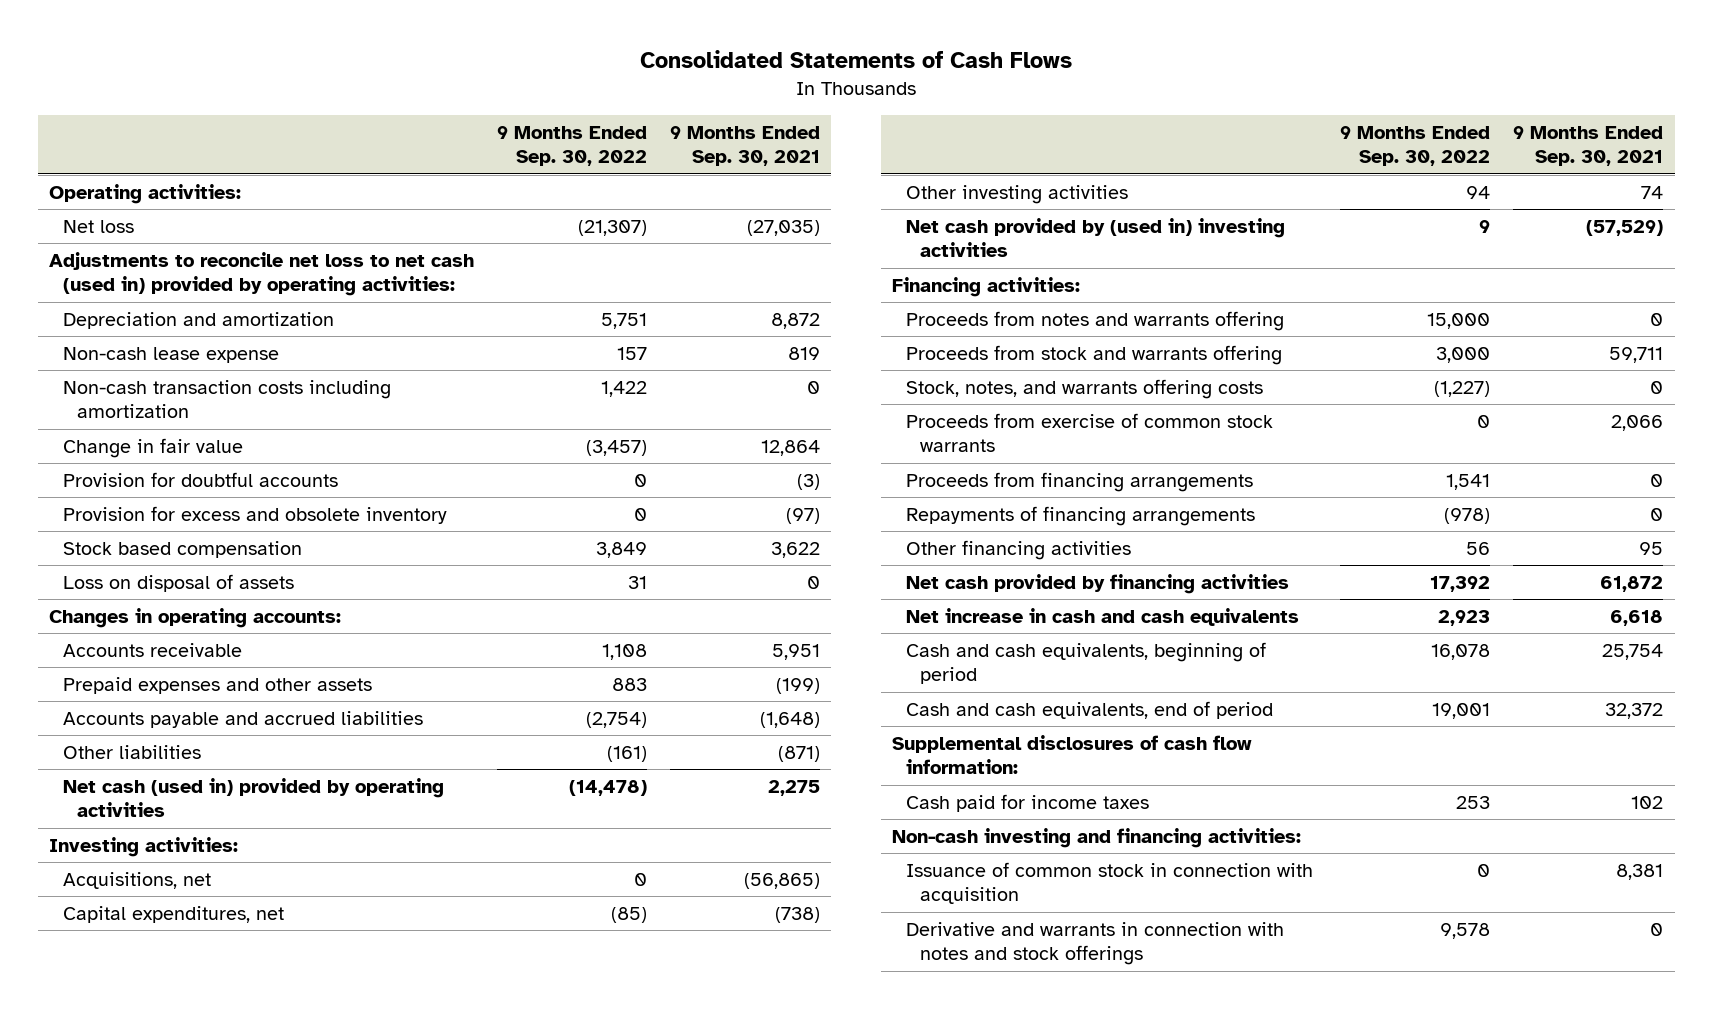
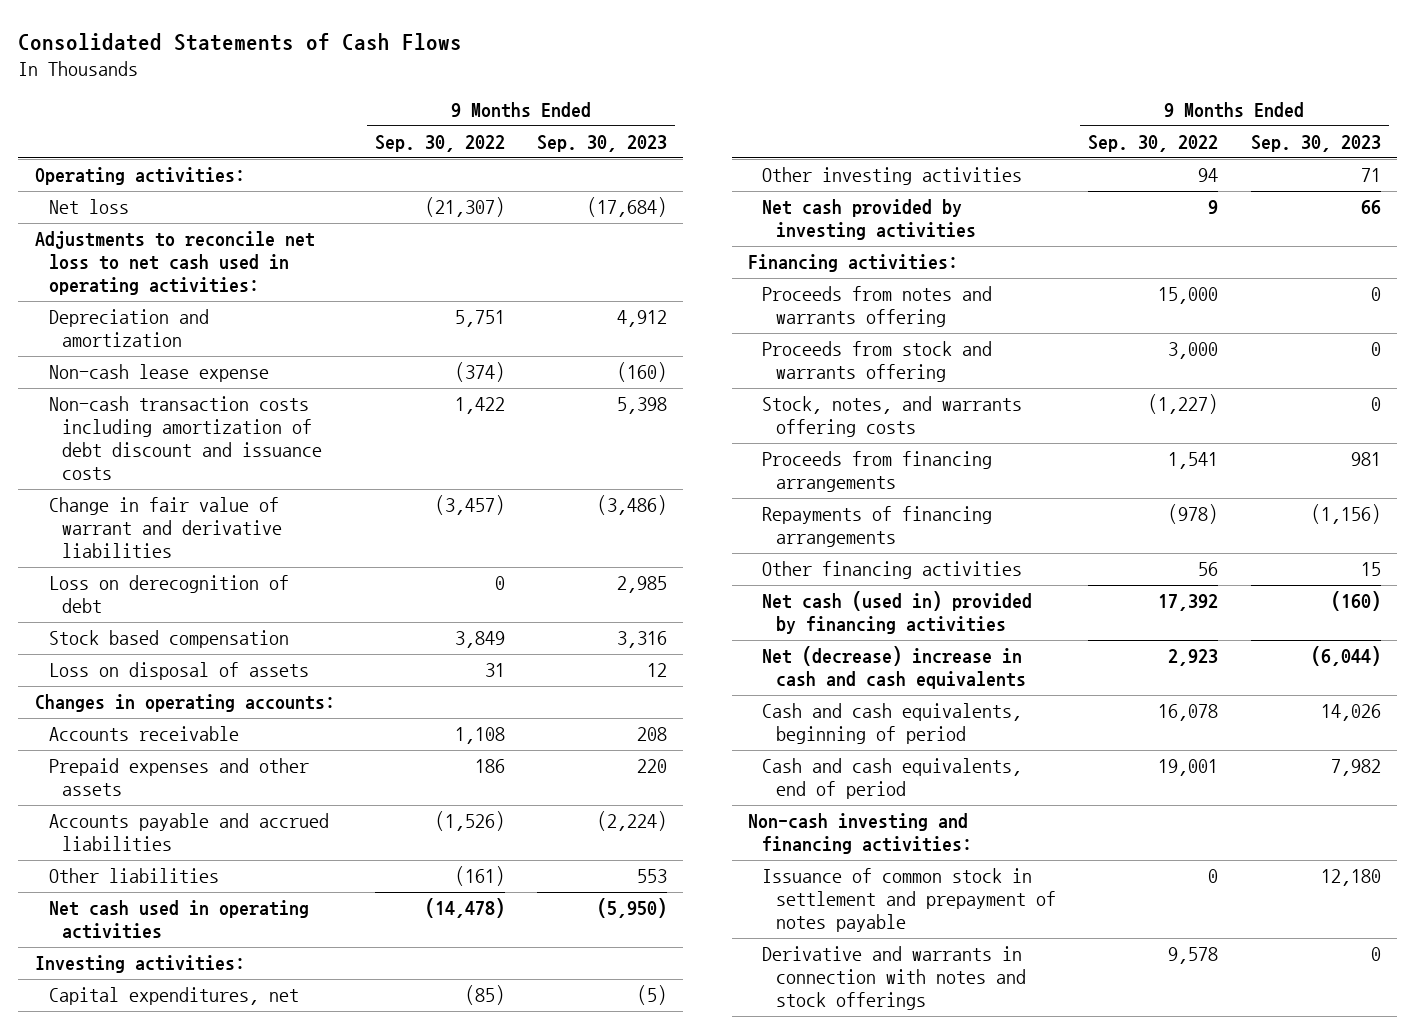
[669,125,820,167] 9 Months Ended Sep. 30, 2021 -> none
none -> [537,135,668,153] Sep. 30, 2023
[49,251,475,297] Adjustments to reconcile net loss to net cash (used in) provided by operating activities: -> [34,231,315,295] Adjustments to reconcile net loss to net cash used in operating activities:
[62,471,338,487] Provision for doubtful accounts -> none
[62,505,447,524] Provision for excess and obsolete inventory -> none
[617,346,648,360] 157 -> [454,362,505,383] (374)
[62,379,391,419] Non-cash transaction costs including amortization -> [48,396,323,480] Non-cash transaction costs including amortization of debt discount and issuance costs
[62,437,243,458] Change in fair value -> [48,497,283,558] Change in fair value of warrant and derivative liabilities
none -> [48,575,289,614] Loss on derecognition of debt
[612,677,648,691] 883 -> [474,759,505,774] 186
[586,711,648,728] (2,754) -> [434,811,505,832] (1,526)
[62,777,444,818] Net cash (used in) provided by operating activities -> [48,900,309,940] Net cash used in operating activities
[62,871,211,889] Acquisitions, net -> none
[906,217,1286,258] Net cash provided by (used in) investing activities -> [762,199,976,241] Net cash provided by investing activities
[906,412,1274,453] Proceeds from exercise of common stock warrants -> none
[906,573,1290,594] Net cash provided by financing activities -> [762,591,1033,635] Net cash (used in) provided by financing activities
[906,607,1300,626] Net increase in cash and cash equivalents -> [762,646,1026,690] Net (decrease) increase in cash and cash equivalents
[892,734,1253,775] Supplemental disclosures of cash flow information: -> none
[906,793,1150,812] Cash paid for income taxes -> none
[906,861,1314,905] Issuance of common stock in connection with acquisition -> none
none -> [762,868,1056,932] Issuance of common stock in settlement and prepayment of notes payable

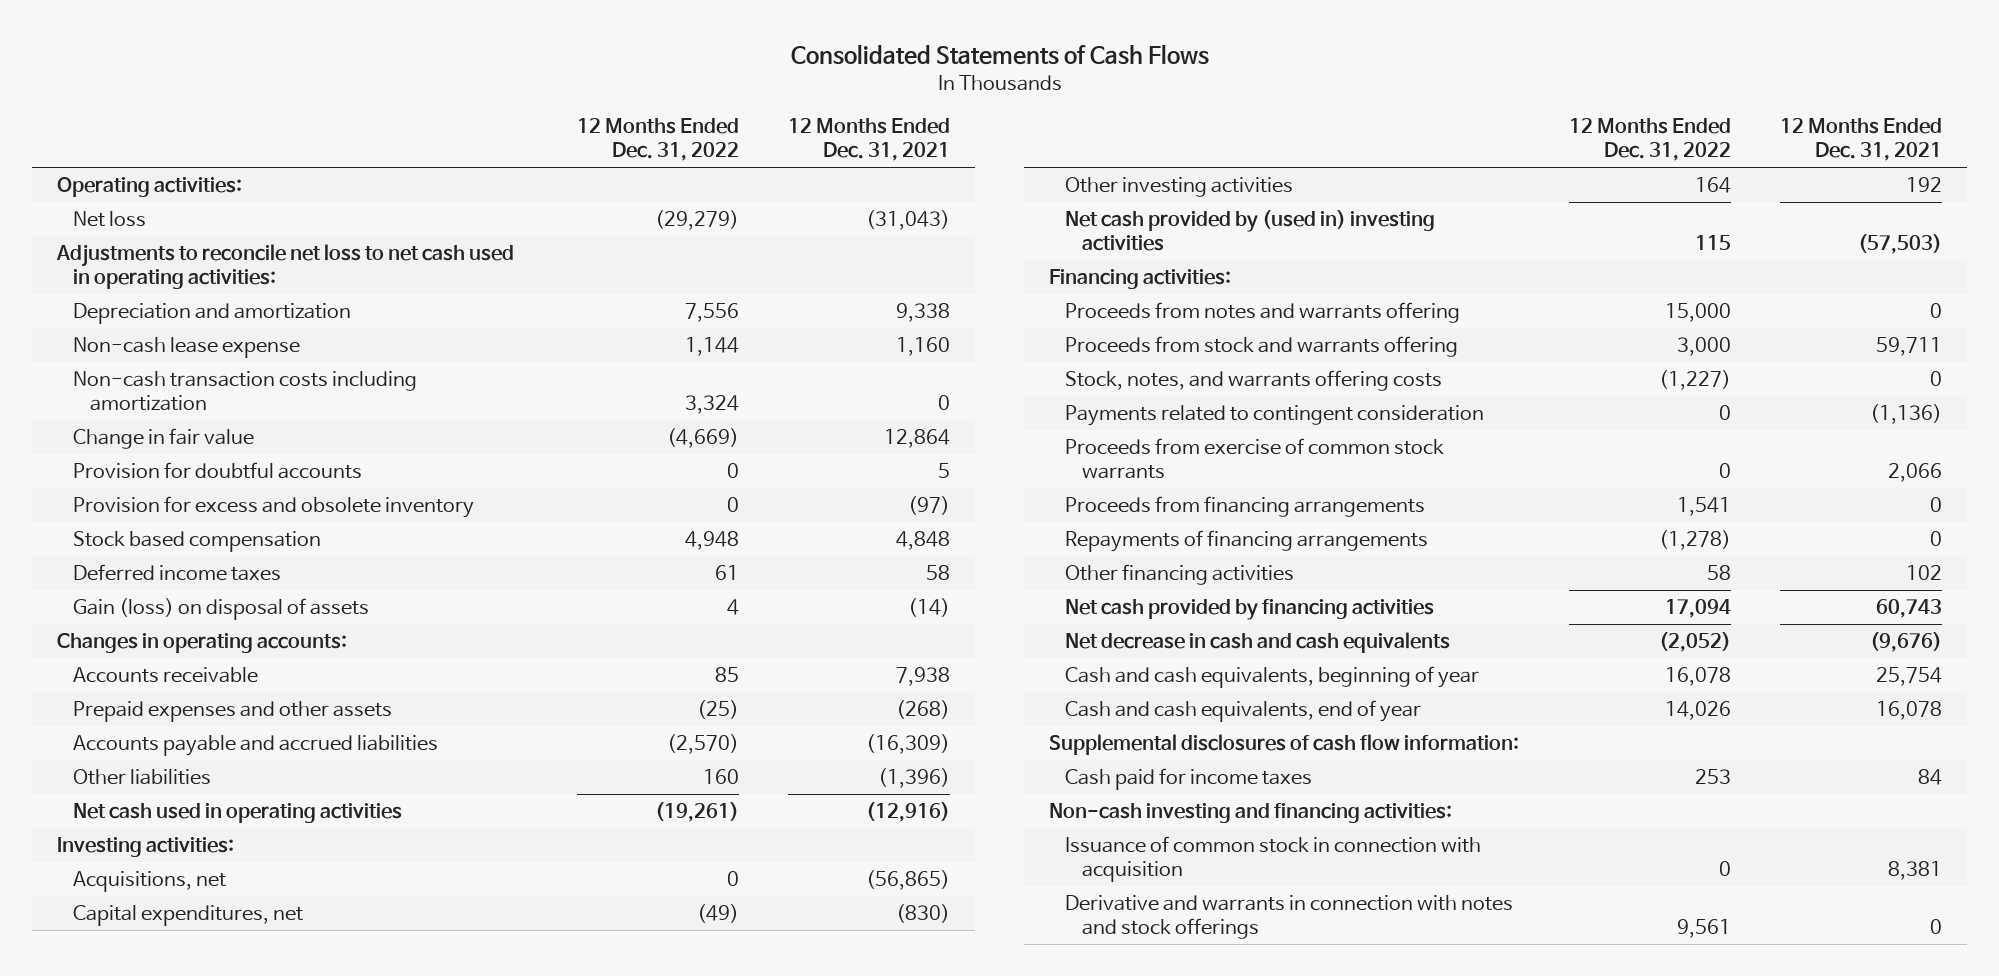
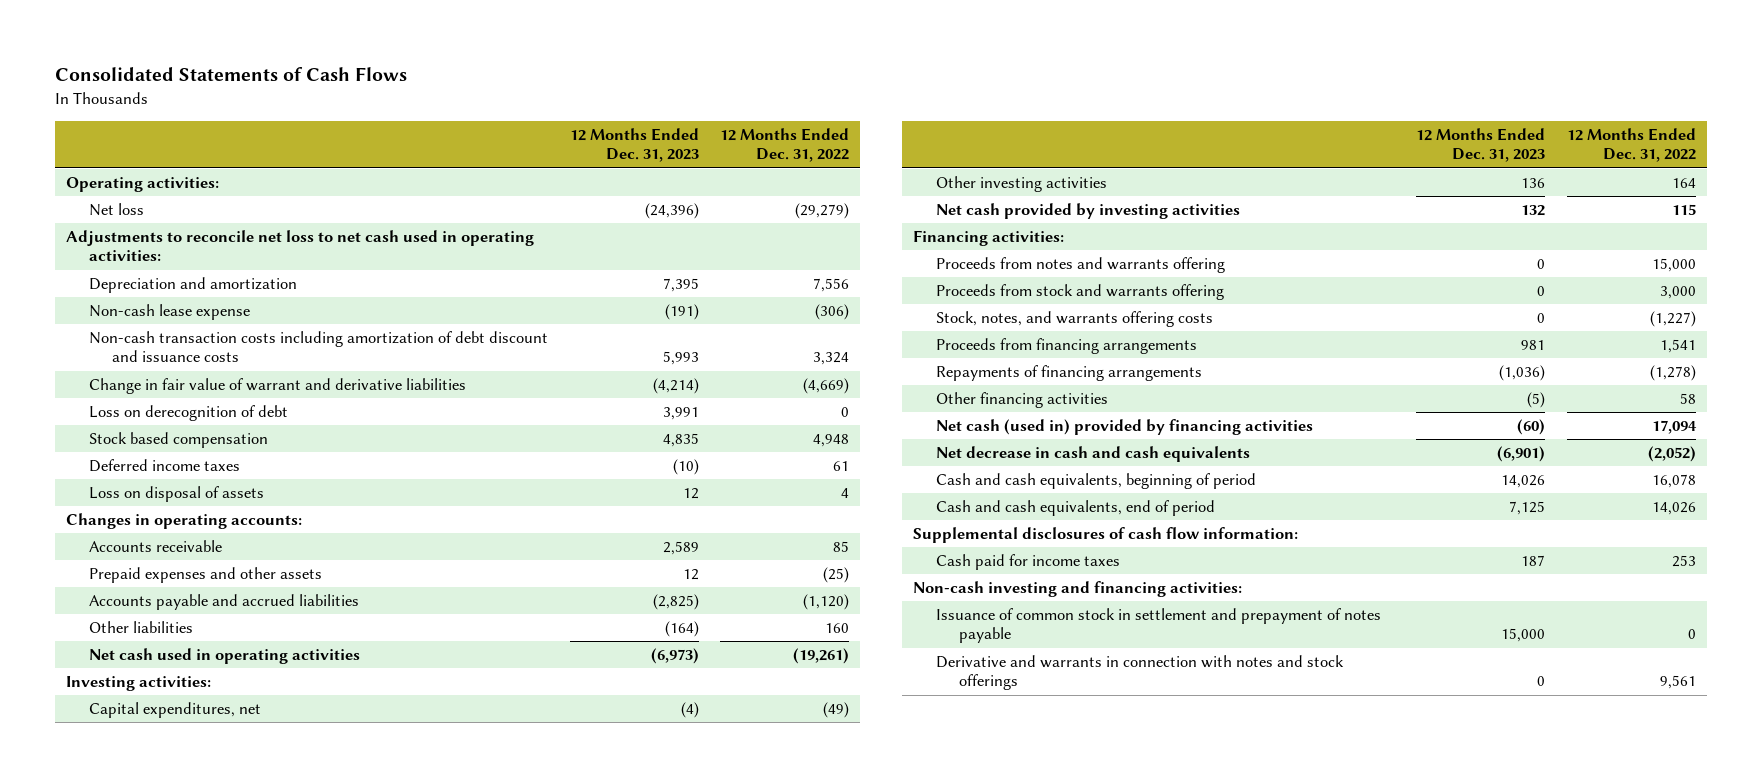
[788,118,951,162] 12 Months Ended Dec. 31, 2021 -> none
none -> [569,127,699,163] 12 Months Ended Dec. 31, 2023
[73,461,363,479] Provision for doubtful accounts -> none
[73,495,475,518] Provision for excess and obsolete inventory -> none
[684,336,739,356] 1,144 -> [815,304,850,321] (306)
[73,370,418,412] Non-cash transaction costs including amortization -> [89,331,549,363] Non-cash transaction costs including amortization of debt discount and issuance costs
[73,427,255,449] Change in fair value -> [89,378,467,395] Change in fair value of warrant and derivative liabilities
none -> [89,405,289,422] Loss on derecognition of debt
[73,597,370,620] Gain (loss) on disposal of assets -> [89,486,265,503] Loss on disposal of assets
[666,733,739,754] (2,570) -> [803,594,850,611] (1,120)
[73,870,227,892] Acquisitions, net -> none
[1065,209,1436,252] Net cash provided by (used in) investing activities -> [935,203,1240,220] Net cash provided by investing activities
[1065,404,1485,426] Payments related to contingent consideration -> none
[1065,437,1445,480] Proceeds from exercise of common stock warrants -> none
[1065,598,1435,620] Net cash provided by financing activities -> [935,419,1313,436] Net cash (used in) provided by financing activities
[1065,665,1480,688] Cash and cash equivalents, beginning of year -> [935,473,1256,490] Cash and cash equivalents, beginning of period
[1065,699,1422,722] Cash and cash equivalents, end of year -> [935,500,1215,517] Cash and cash equivalents, end of period
[1065,835,1482,883] Issuance of common stock in connection with acquisition -> none
none -> [935,608,1381,644] Issuance of common stock in settlement and prepayment of notes payable

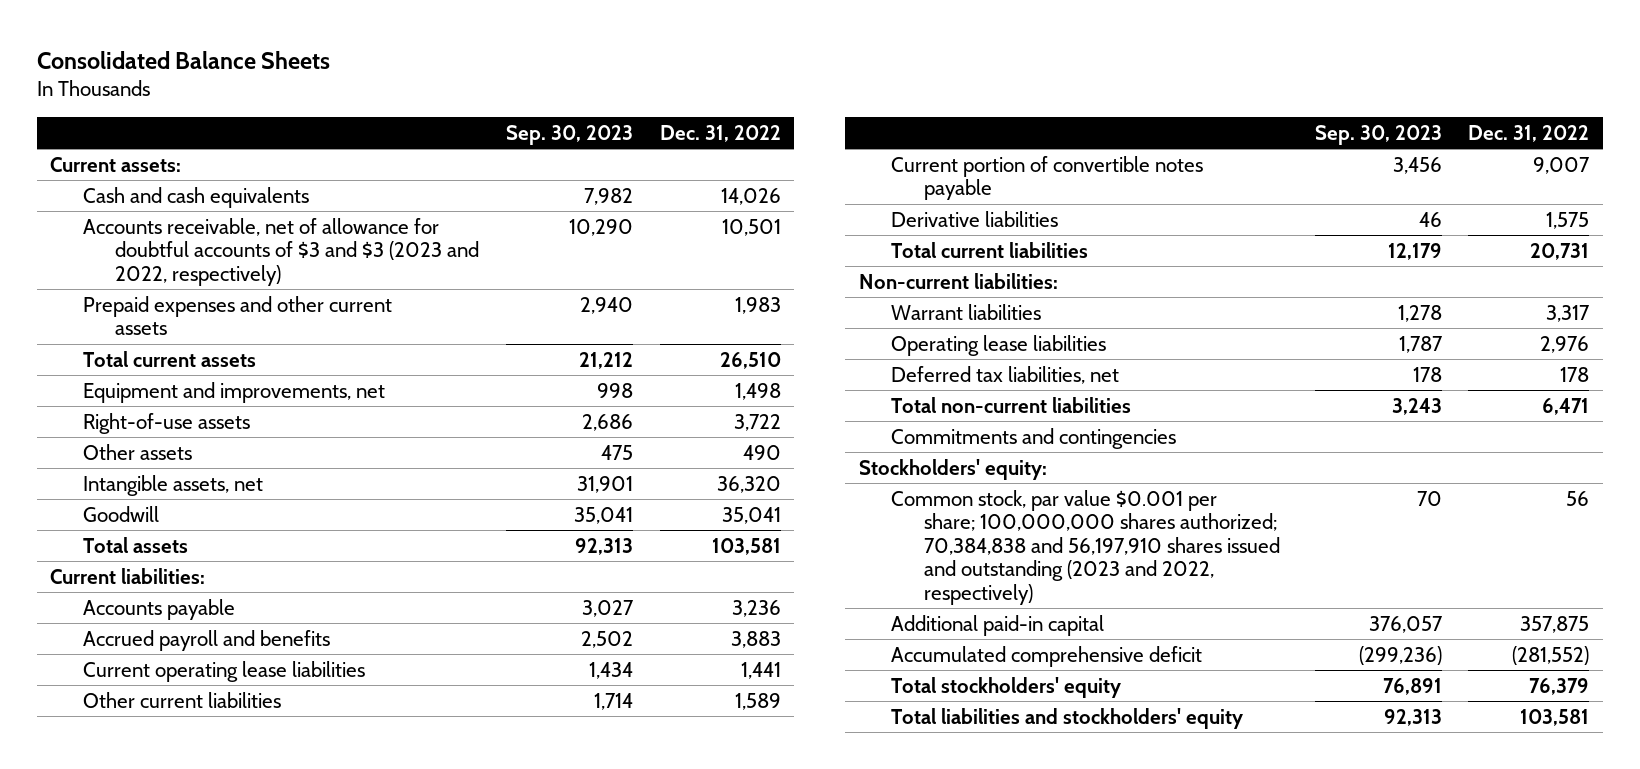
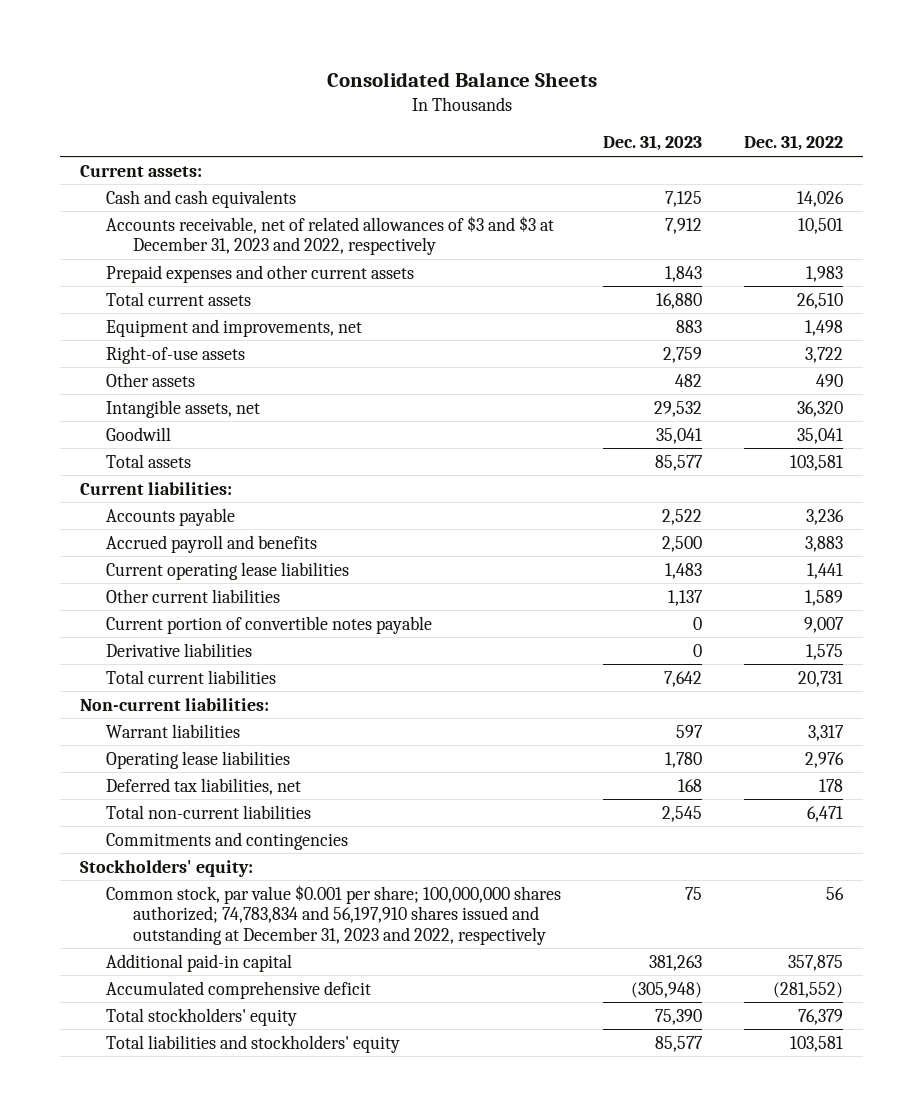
[506,124,634,145] Sep. 30, 2023 -> none
none -> [603,135,703,152] Dec. 31, 2023
[82,217,480,286] Accounts receivable, net of allowance for doubtful accounts of $3 and $3 (2023 and 2022, respectively) -> [106,215,555,256] Accounts receivable, net of related allowances of $3 and $3 at December 31, 2023 and 2022, respectively
[891,489,1280,606] Common stock, par value $0.001 per share; 100,000,000 shares authorized; 70,384,838 and 56,197,910 shares issued and outstanding (2023 and 2022, respectively) -> [106,884,562,945] Common stock, par value $0.001 per share; 100,000,000 shares authorized; 74,783,834 and 56,197,910 shares issued and outstanding at December 31, 2023 and 2022, respectively

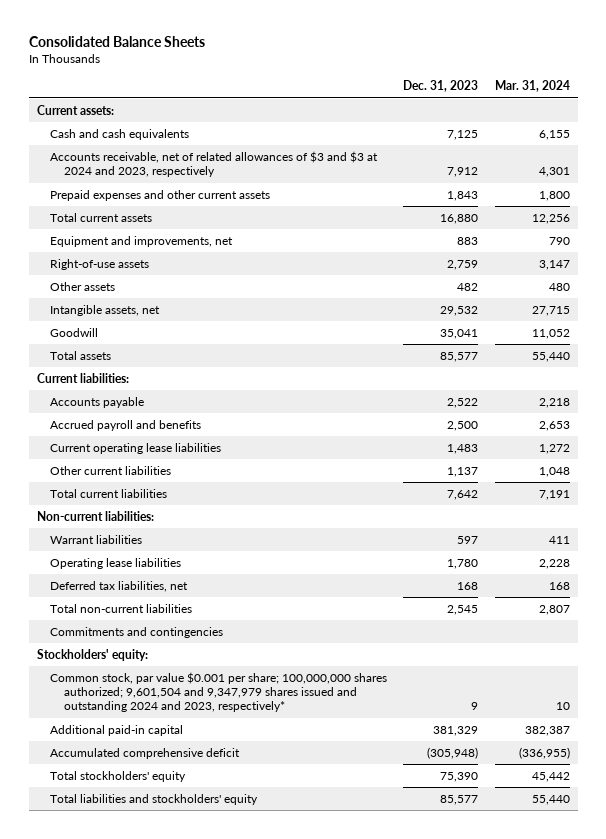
[743,135,843,152] Dec. 31, 2022 -> none
none -> [494,80,570,93] Mar. 31, 2024
[106,215,555,256] Accounts receivable, net of related allowances of $3 and $3 at December 31, 2023 and 2022, respectively -> [50,150,379,178] Accounts receivable, net of related allowances of $3 and $3 at 2024 and 2023, respectively
[106,615,433,634] Current portion of convertible notes payable -> none
[106,642,253,657] Derivative liabilities -> none
[106,884,562,945] Common stock, par value $0.001 per share; 100,000,000 shares authorized; 74,783,834 and 56,197,910 shares issued and outstanding at December 31, 2023 and 2022, respectively -> [50,671,388,713] Common stock, par value $0.001 per share; 100,000,000 shares authorized; 9,601,504 and 9,347,979 shares issued and outstanding 2024 and 2023, respectively*
[685,886,703,900] 75 -> [471,702,479,711] 9
[649,954,703,971] 381,263 -> [433,725,479,736] 381,329

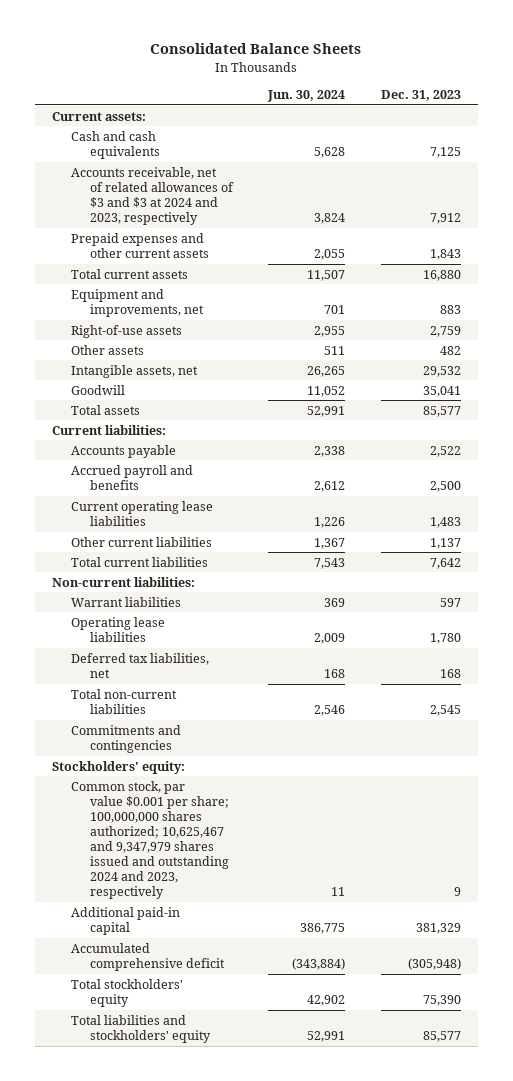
[494,80,570,93] Mar. 31, 2024 -> none
none -> [267,90,346,103] Jun. 30, 2024
[50,671,388,713] Common stock, par value $0.001 per share; 100,000,000 shares authorized; 9,601,504 and 9,347,979 shares issued and outstanding 2024 and 2023, respectively* -> [71,780,230,899] Common stock, par value $0.001 per share; 100,000,000 shares authorized; 10,625,467 and 9,347,979 shares issued and outstanding 2024 and 2023, respectively

